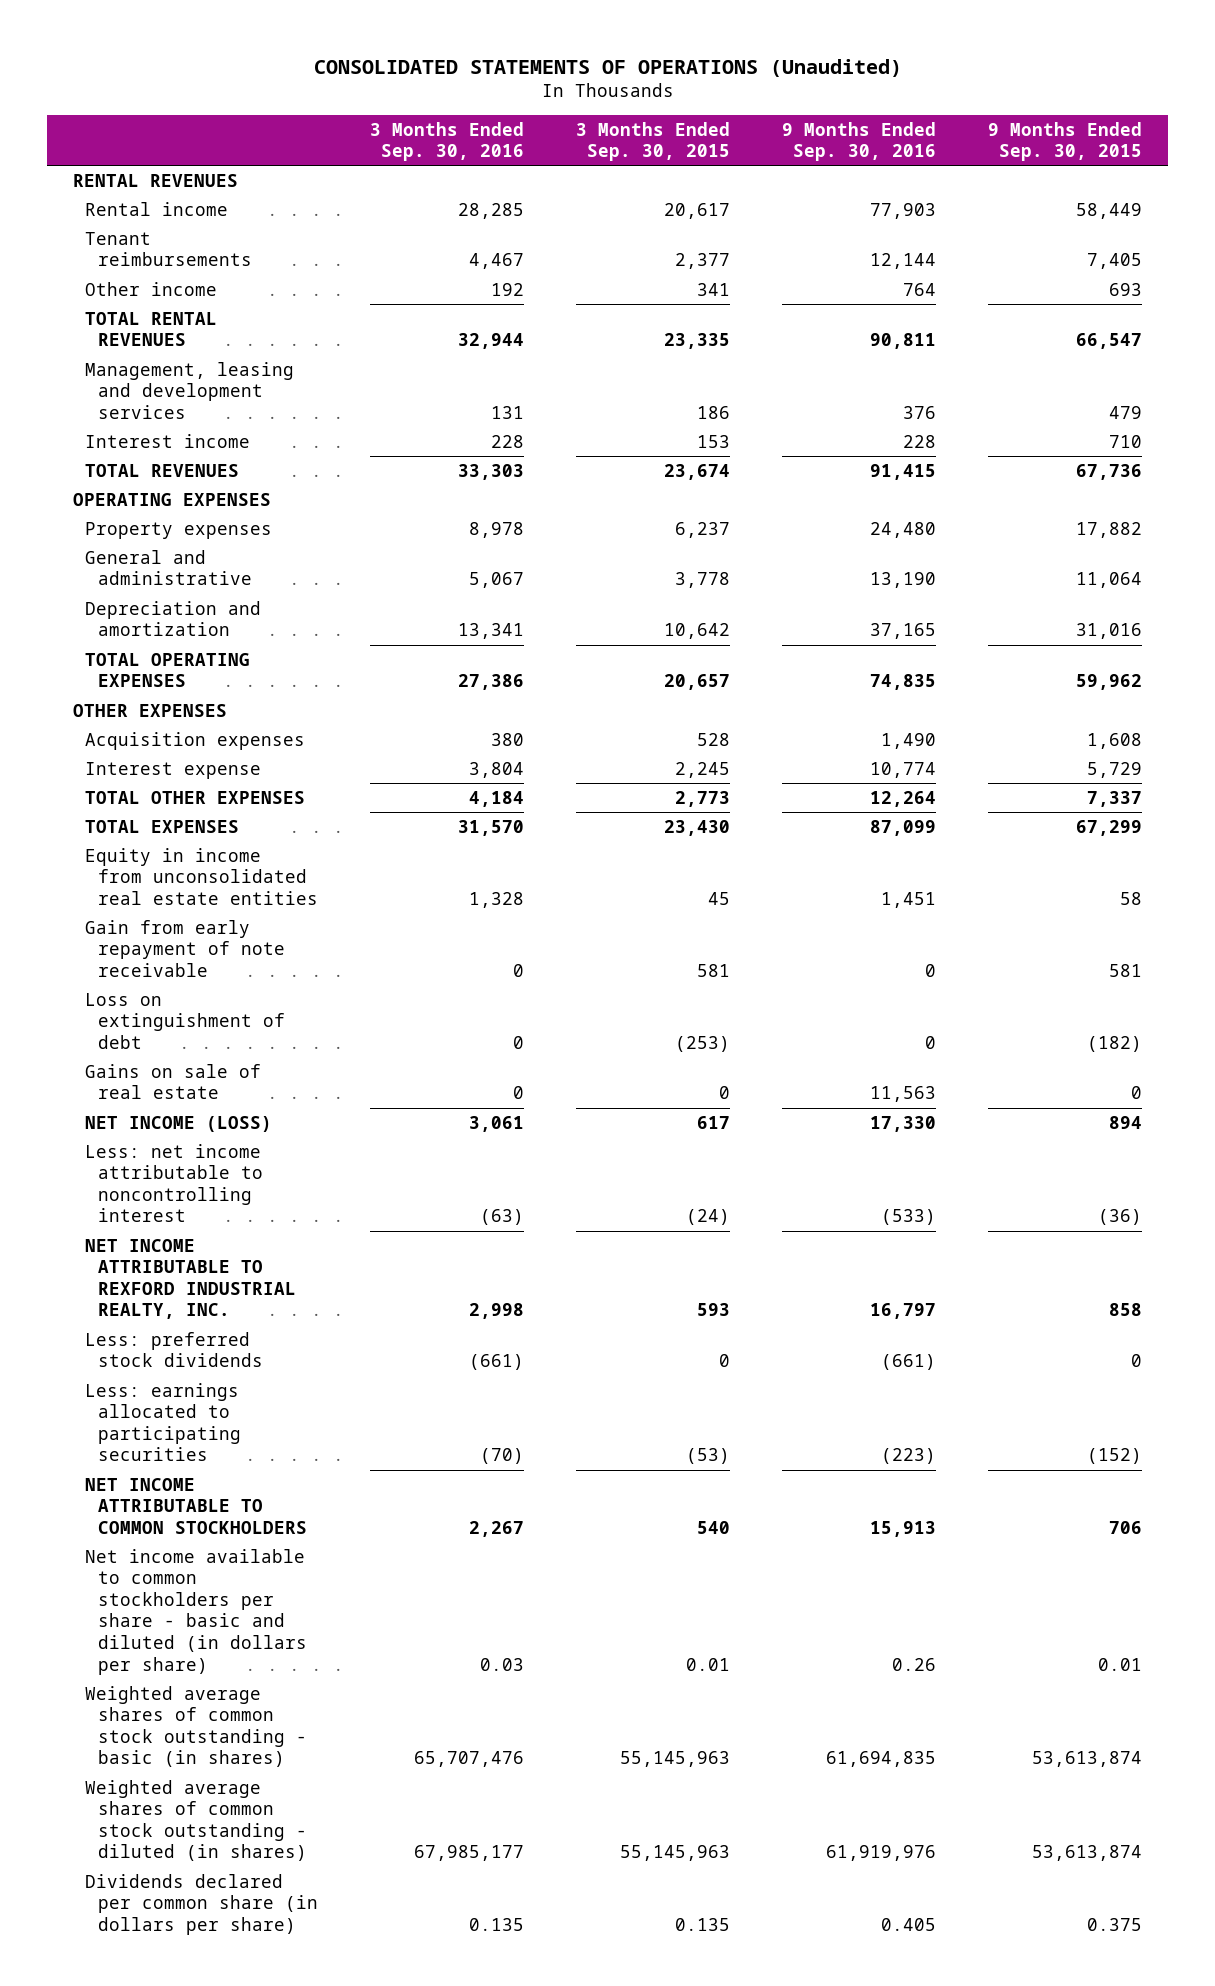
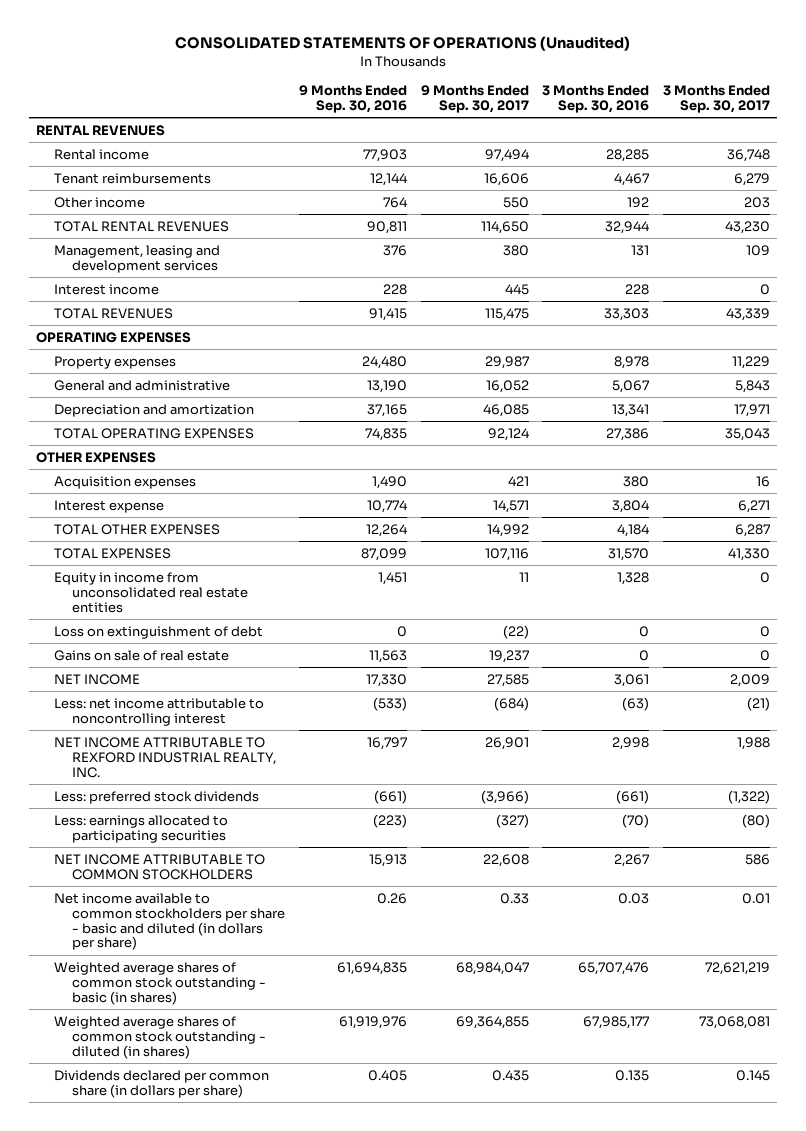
[575,121,730,162] 3 Months Ended Sep. 30, 2015 -> none
[988,121,1143,162] 9 Months Ended Sep. 30, 2015 -> none
none -> [420,85,529,114] 9 Months Ended Sep. 30, 2017
none -> [663,85,771,114] 3 Months Ended Sep. 30, 2017
[85,919,285,977] Gain from early repayment of note receivable -> none
[85,1115,273,1132] NET INCOME (LOSS) -> [53,673,140,685] NET INCOME

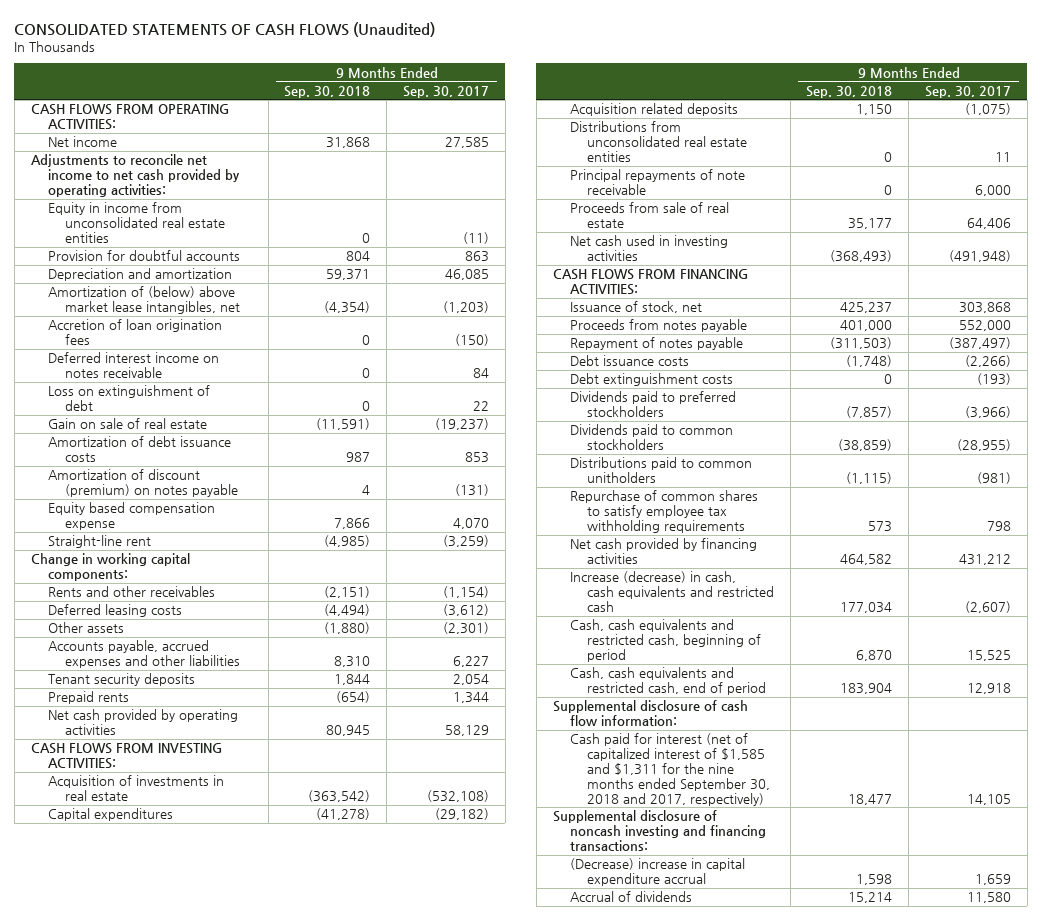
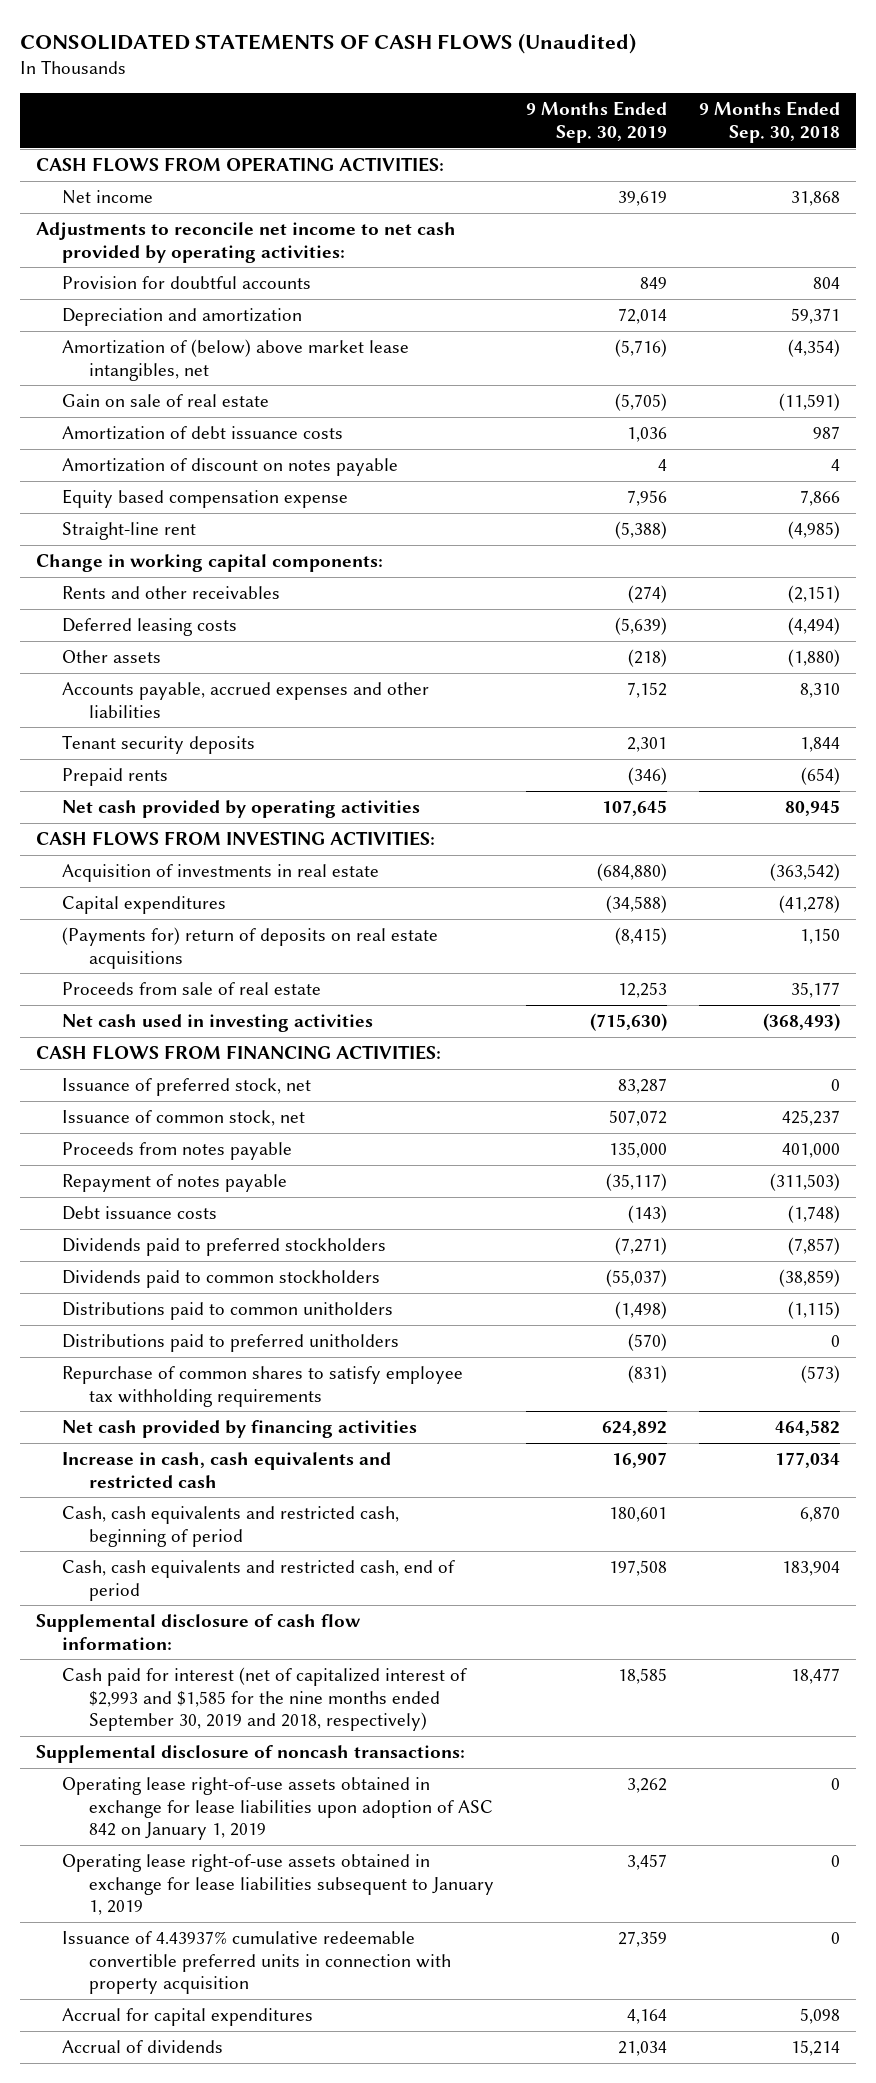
[402,85,489,98] Sep. 30, 2017 -> none
none -> [525,101,667,143] 9 Months Ended Sep. 30, 2019
[47,202,226,244] Equity in income from unconsolidated real estate entities -> none
[47,319,222,346] Accretion of loan origination fees -> none
[47,352,219,379] Deferred interest income on notes receivable -> none
[47,385,210,412] Loss on extinguishment of debt -> none
[47,469,239,498] Amortization of discount (premium) on notes payable -> [62,458,399,477] Amortization of discount on notes payable
[569,121,748,163] Distributions from unconsolidated real estate entities -> none
[569,169,745,196] Principal repayments of note receivable -> none
[569,103,738,117] Acquisition related deposits -> [62,927,439,969] (Payments for) return of deposits on real estate acquisitions
none -> [62,1078,312,1097] Issuance of preferred stock, net
[569,301,702,314] Issuance of stock, net -> [62,1110,306,1127] Issuance of common stock, net
[569,373,733,387] Debt extinguishment costs -> none
none -> [62,1334,400,1353] Distributions paid to preferred unitholders
[868,521,893,533] 573 -> [800,1365,840,1384] (573)
[569,571,775,613] Increase (decrease) in cash, cash equivalents and restricted cash -> [62,1452,392,1488] Increase in cash, cash equivalents and restricted cash
[569,858,745,887] (Decrease) increase in capital expenditure accrual -> none
[569,733,771,806] Cash paid for interest (net of capitalized interest of $1,585 and $1,311 for the nine months ended September 30, 2018 and 2017, respectively) -> [62,1667,468,1731] Cash paid for interest (net of capitalized interest of $2,993 and $1,585 for the nine months ended September 30, 2019 and 2018, respectively)
[552,810,766,852] Supplemental disclosure of noncash investing and financing transactions: -> [35,1745,465,1764] Supplemental disclosure of noncash transactions:
none -> [62,1777,493,1840] Operating lease right-of-use assets obtained in exchange for lease liabilities upon adoption of ASC 842 on January 1, 2019
none -> [62,1854,494,1915] Operating lease right-of-use assets obtained in exchange for lease liabilities subsequent to January 1, 2019
none -> [62,1931,451,1994] Issuance of 4.43937% cumulative redeemable convertible preferred units in connection with property acquisition
none -> [62,2008,314,2027] Accrual for capital expenditures

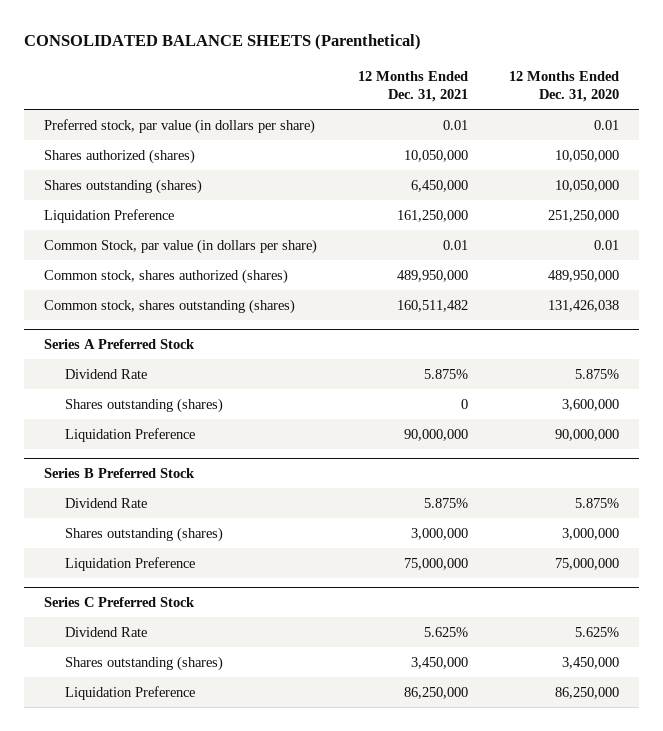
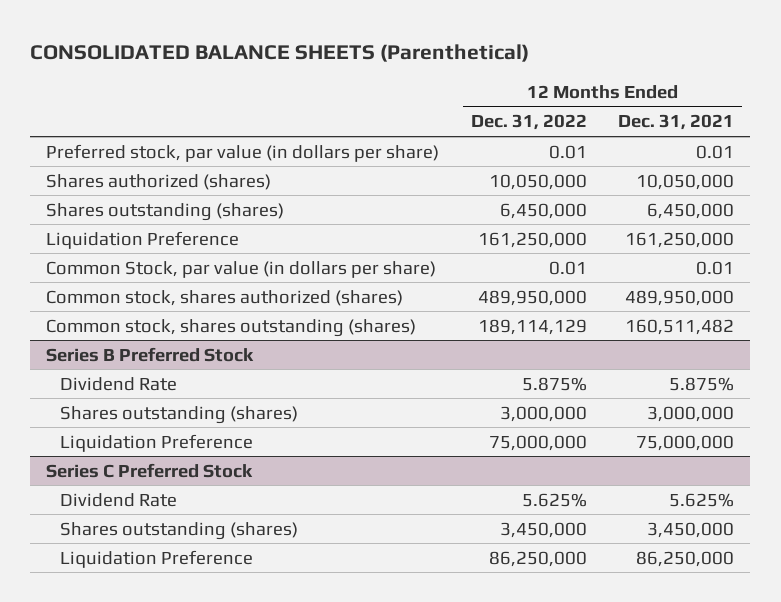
[508,70,619,102] 12 Months Ended Dec. 31, 2020 -> none
none -> [470,114,587,131] Dec. 31, 2022
[44,338,196,349] Series A Preferred Stock -> none
[65,368,148,379] Dividend Rate -> none
[65,397,224,413] Shares outstanding (shares) -> none
[65,427,196,442] Liquidation Preference -> none

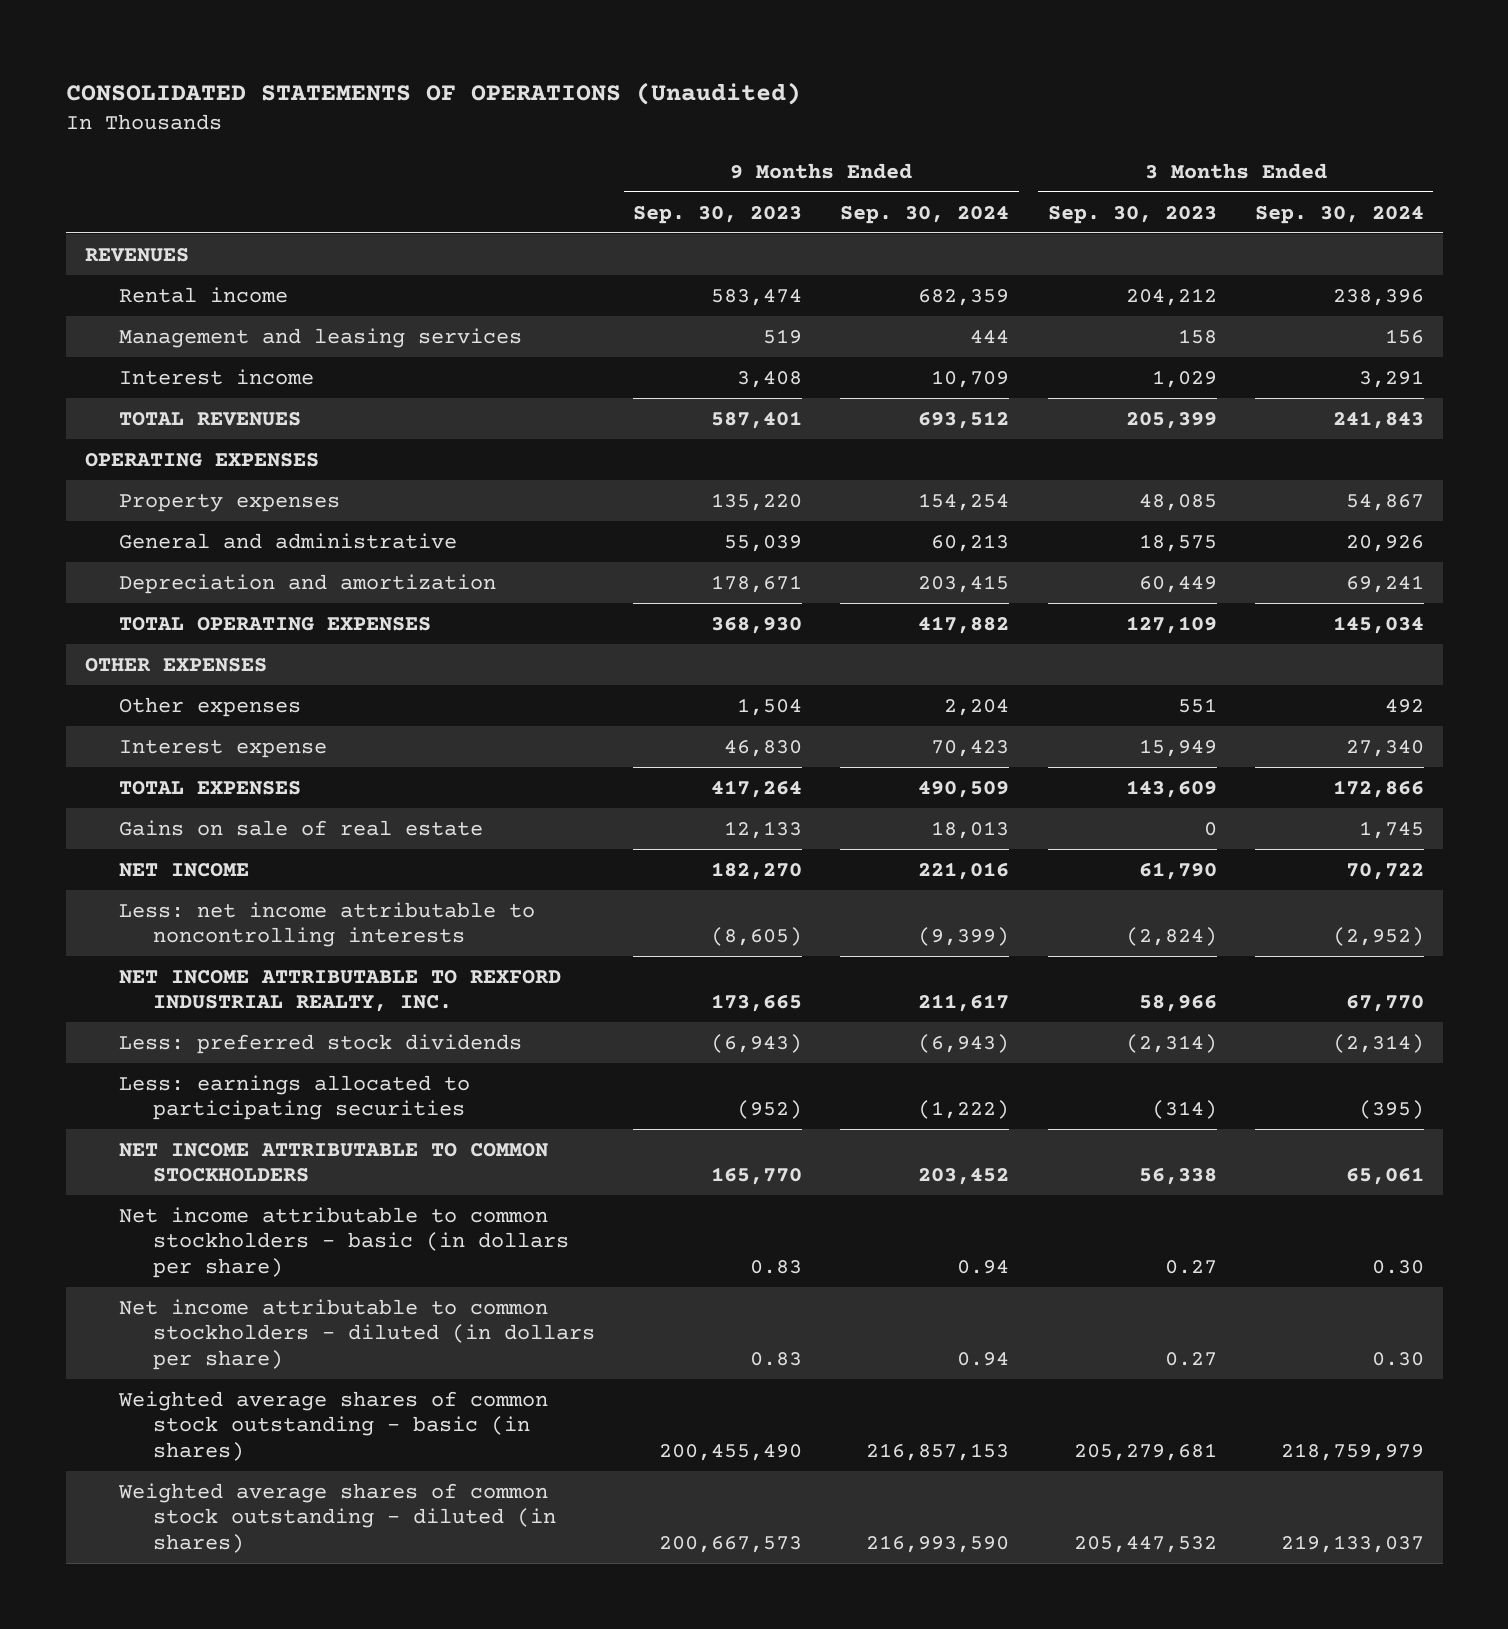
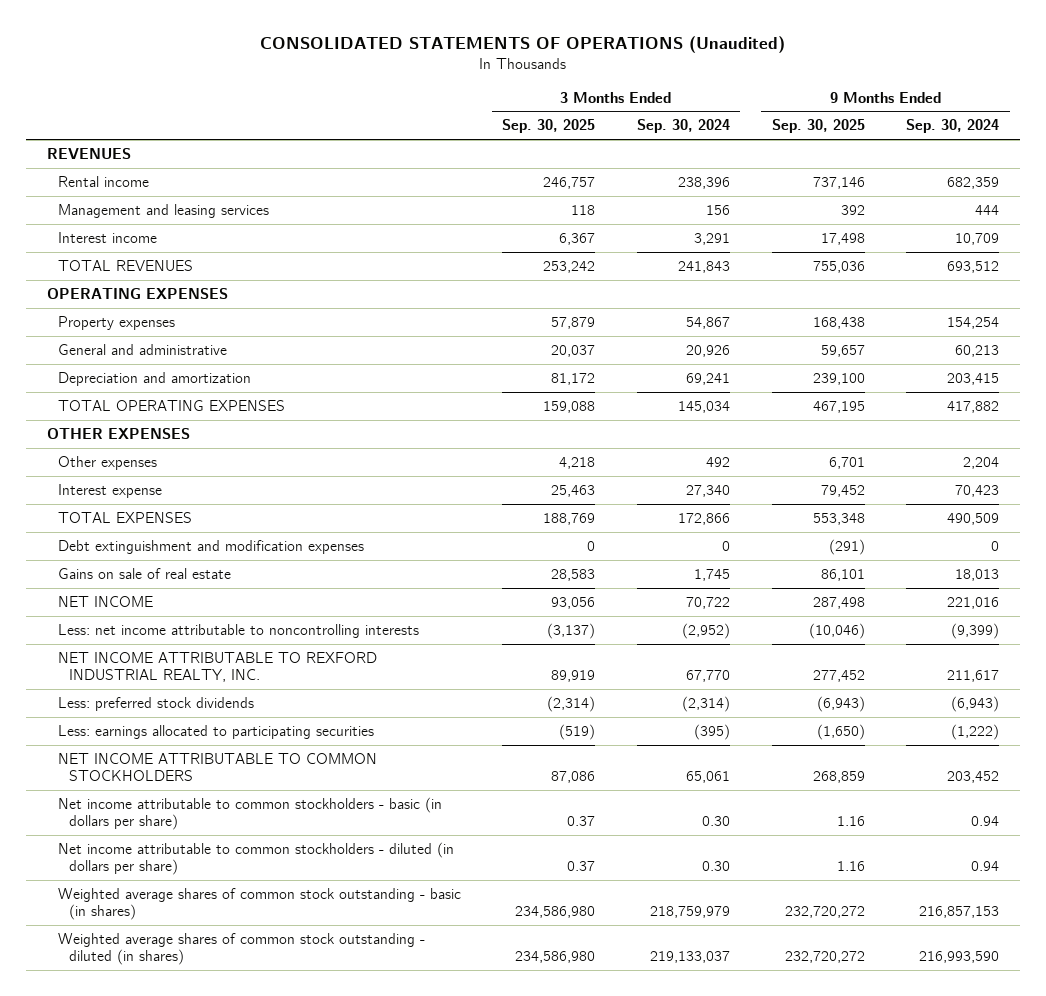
[633,205,803,224] Sep. 30, 2023 -> none
[1047,205,1217,224] Sep. 30, 2023 -> none
none -> [502,119,596,134] Sep. 30, 2025
none -> [771,119,865,134] Sep. 30, 2025
none -> [57,539,364,554] Debt extinguishment and modification expenses

